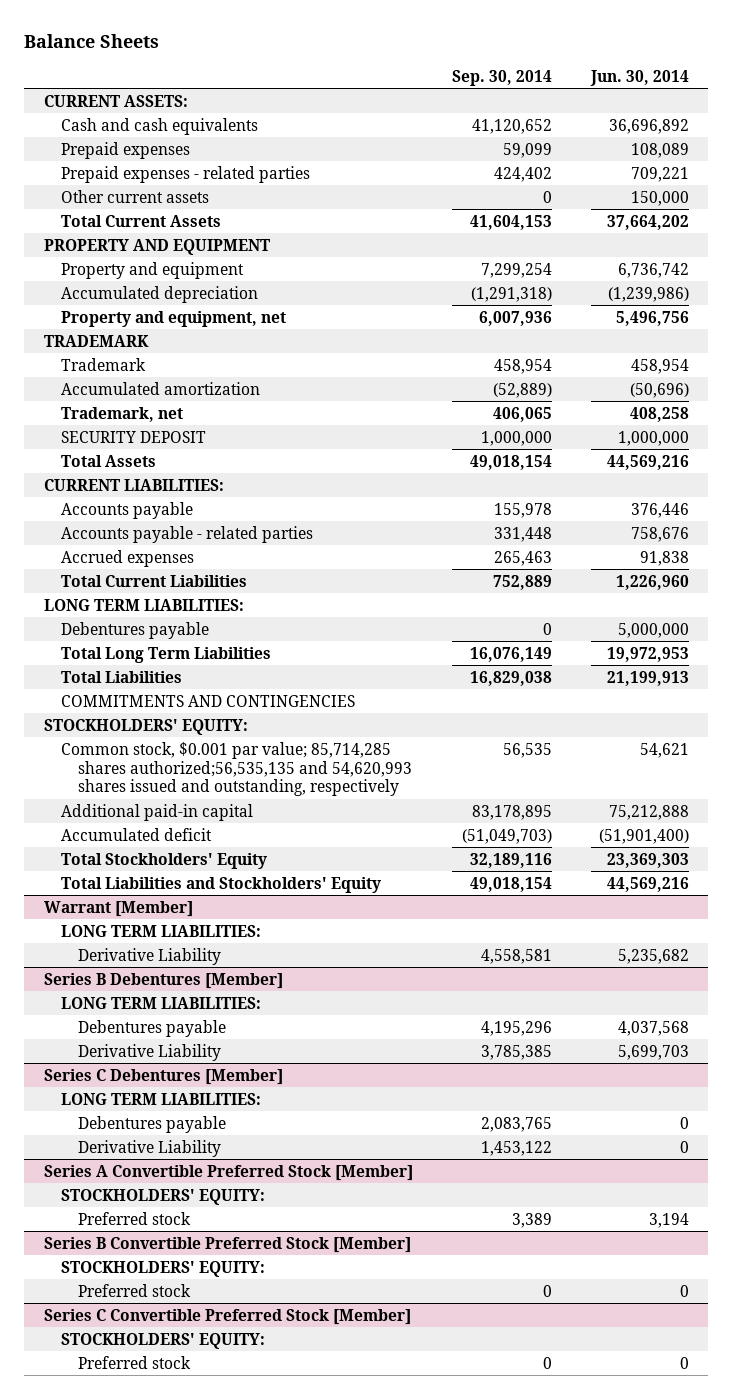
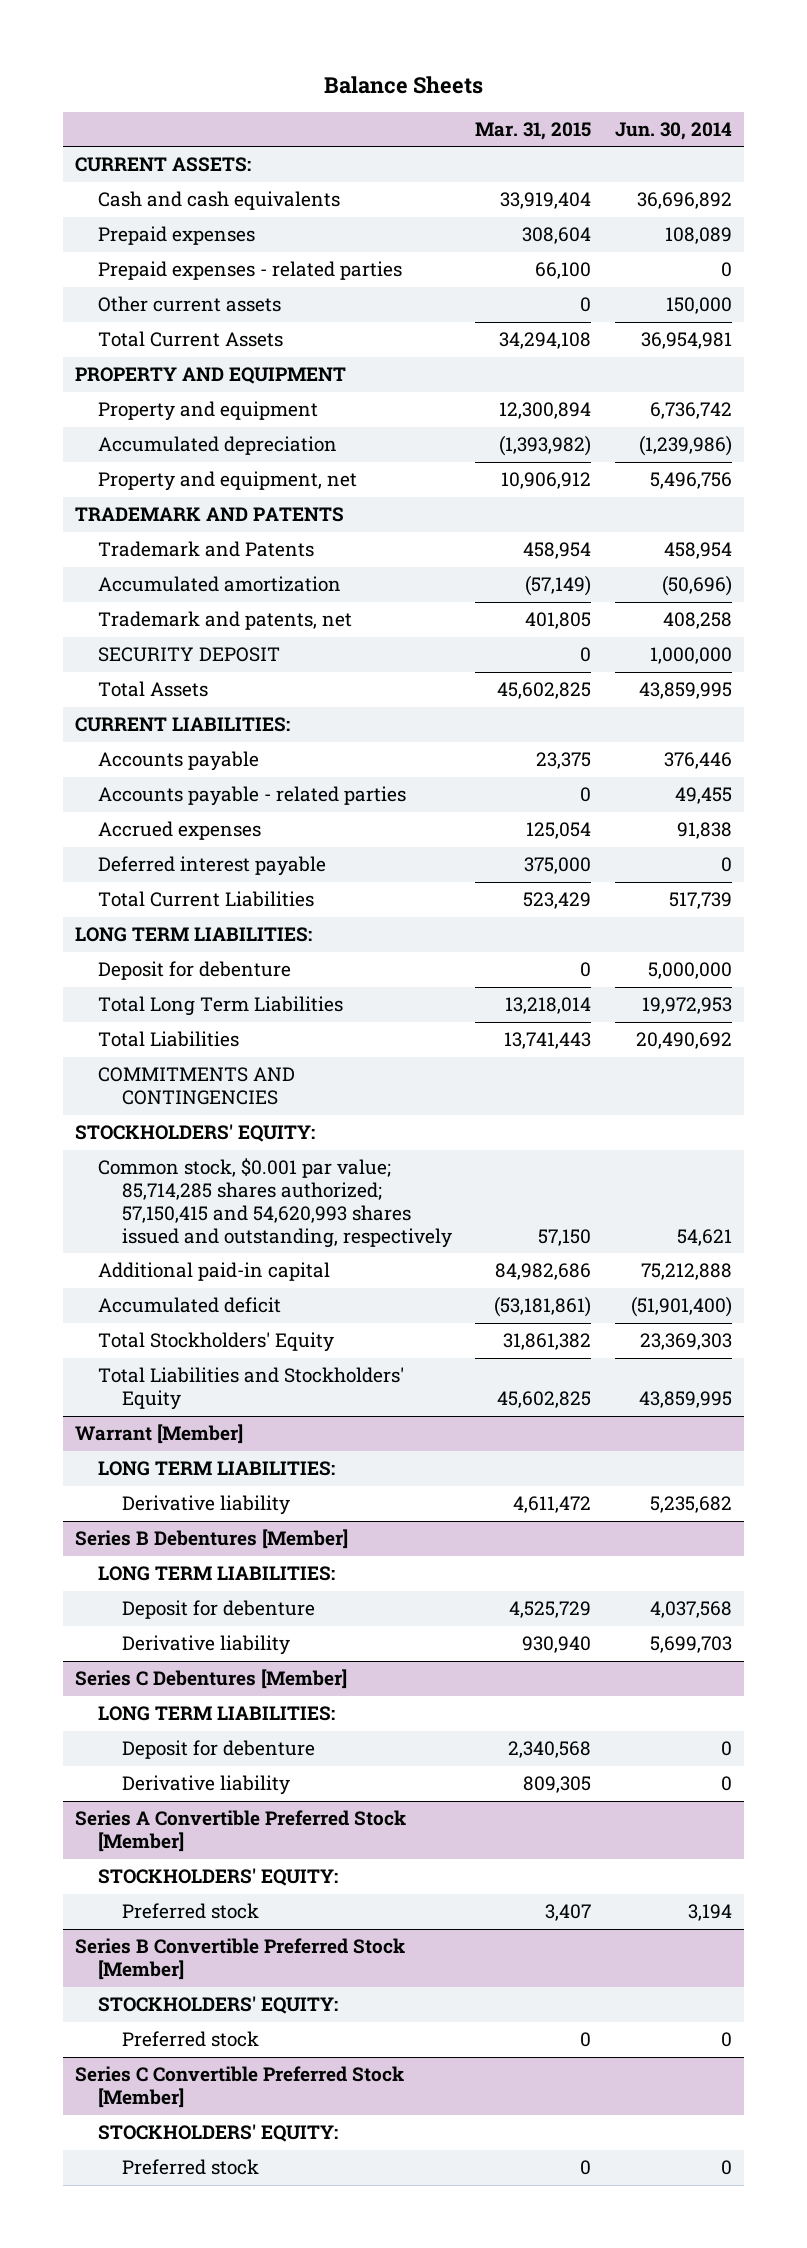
[451,69,552,86] Sep. 30, 2014 -> none
none -> [475,121,592,140] Mar. 31, 2015
[630,166,689,182] 709,221 -> [721,262,733,278] 0
[606,214,689,230] 37,664,202 -> [641,332,733,350] 36,954,981
[43,334,149,347] TRADEMARK -> [74,507,344,523] TRADEMARK AND PATENTS
[60,357,146,371] Trademark -> [98,541,315,558] Trademark and Patents
[60,406,183,422] Trademark, net -> [98,611,353,631] Trademark and patents, net
[606,454,689,470] 44,569,216 -> [639,682,733,700] 43,859,995
[630,526,689,542] 758,676 -> [675,787,733,805] 49,455
none -> [98,856,327,877] Deferred interest payable
[615,574,689,590] 1,226,960 -> [669,892,733,910] 517,739
[60,621,209,639] Debentures payable -> [98,961,292,981] Deposit for debenture
[606,670,689,686] 21,199,913 -> [636,1032,733,1050] 20,490,692
[60,741,412,797] Common stock, $0.001 par value; 85,714,285 shares authorized;56,535,135 and 54,620,993 shares issued and outstanding, respectively -> [98,1158,452,1248] Common stock, $0.001 par value; 85,714,285 shares authorized; 57,150,415 and 54,620,993 shares issued and outstanding, respectively
[606,876,689,892] 44,569,216 -> [639,1391,733,1409] 43,859,995
[77,947,221,965] Derivative Liability -> [121,1495,290,1516] Derivative liability
[77,1019,226,1037] Debentures payable -> [121,1600,315,1620] Deposit for debenture
[77,1043,221,1061] Derivative Liability -> [121,1635,290,1656] Derivative liability
[77,1115,226,1133] Debentures payable -> [121,1740,315,1760] Deposit for debenture
[77,1139,221,1157] Derivative Liability -> [121,1775,290,1796] Derivative liability

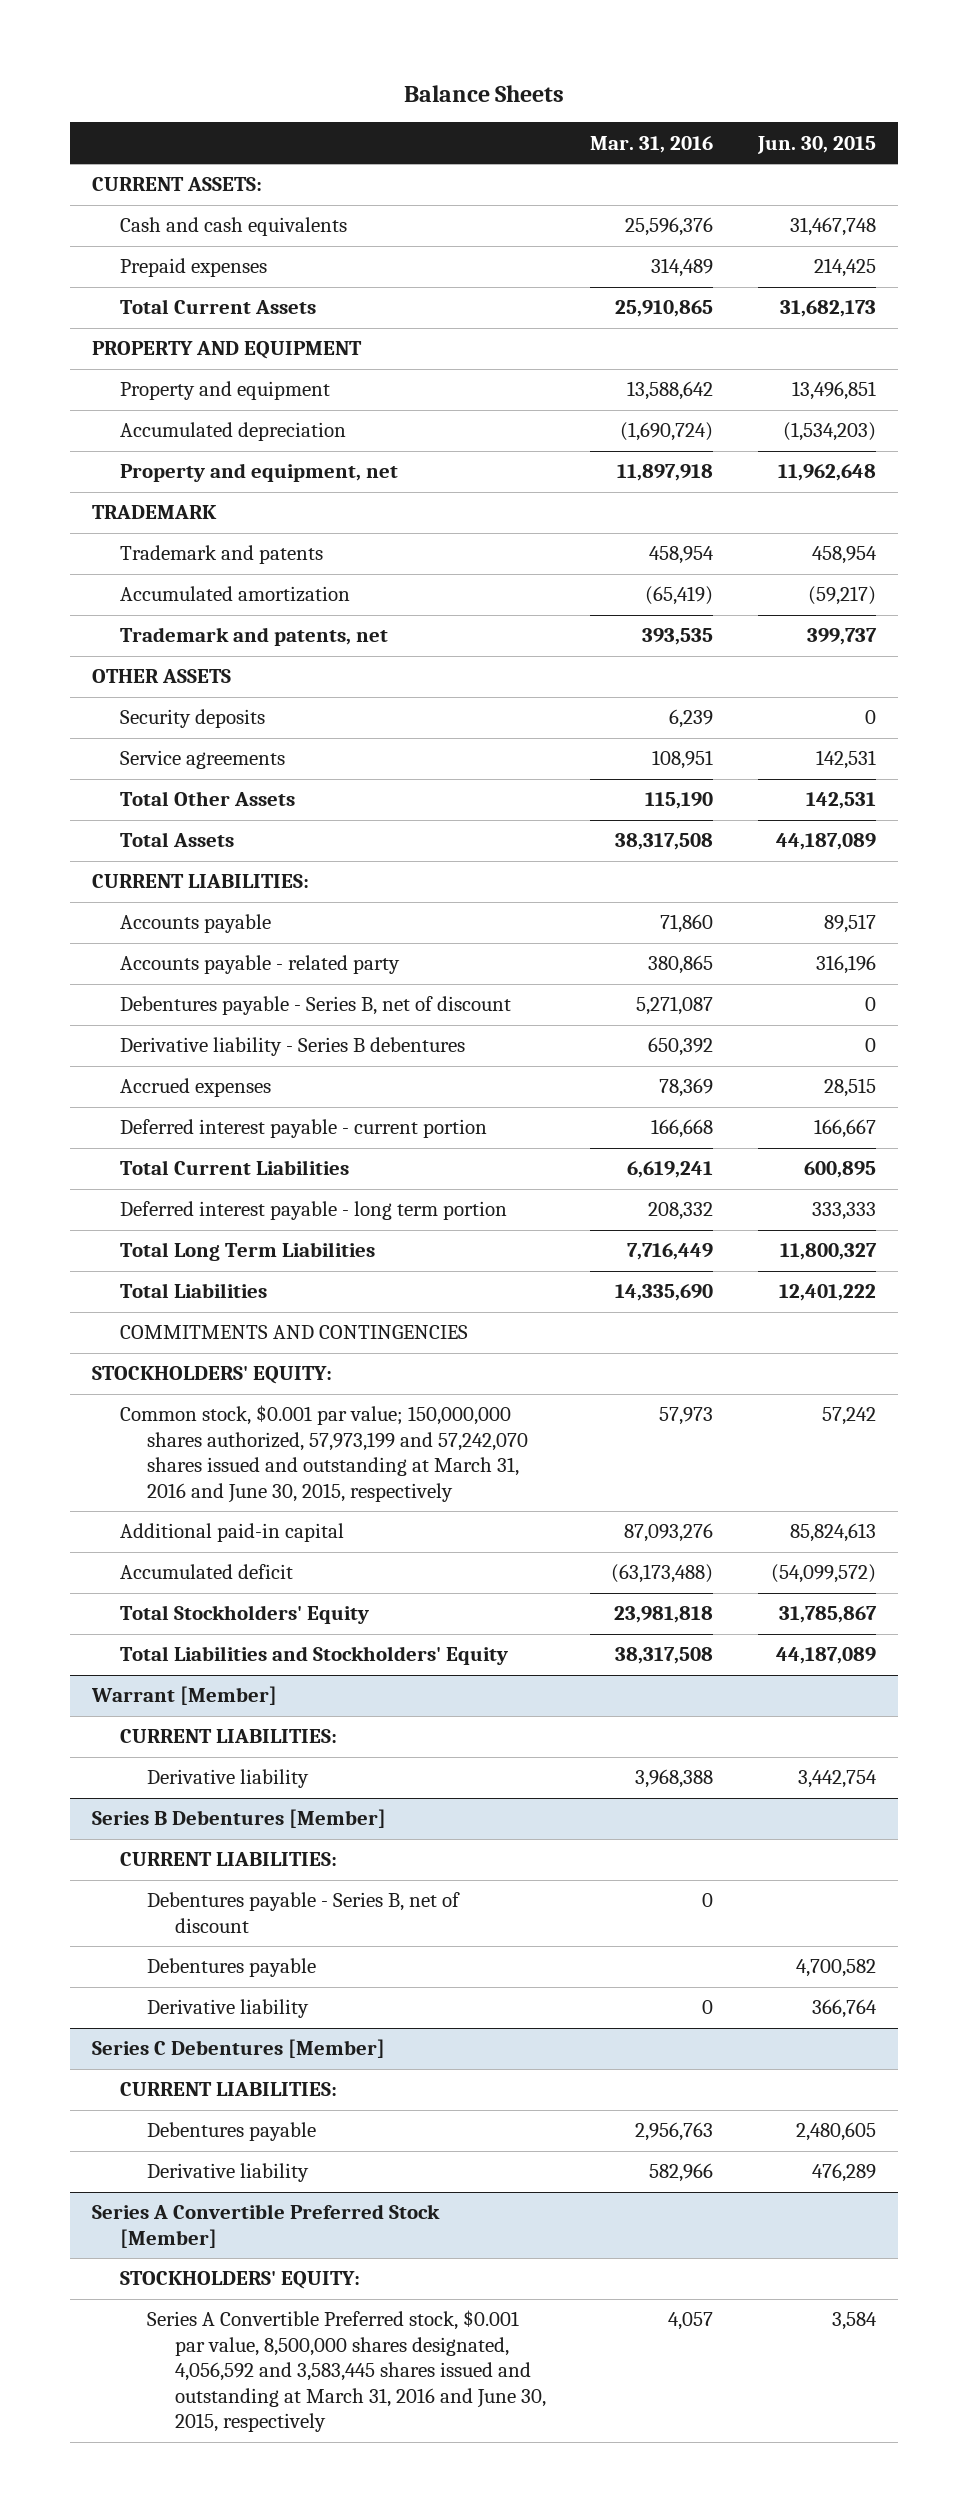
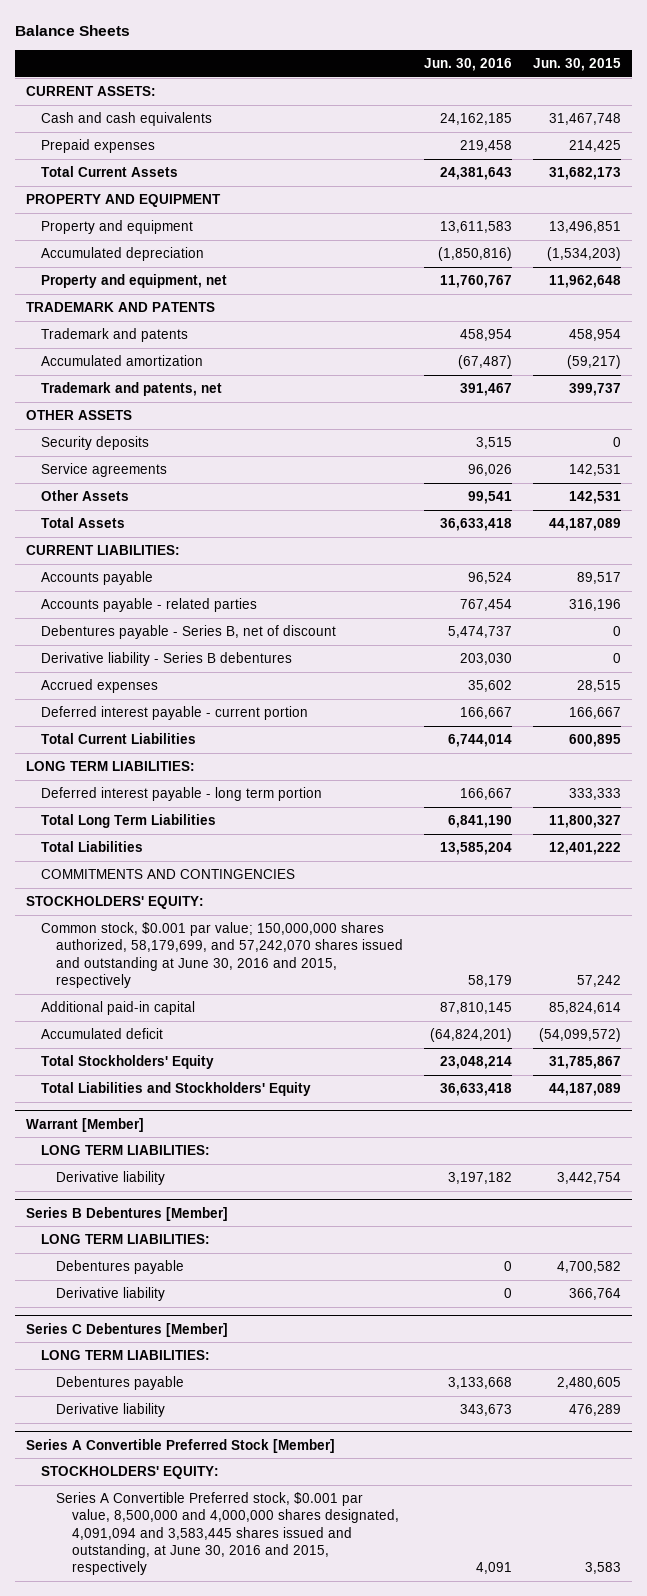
[590,135,714,153] Mar. 31, 2016 -> none
none -> [424,57,513,71] Jun. 30, 2016
[92,505,218,520] TRADEMARK -> [25,302,215,313] TRADEMARK AND PATENTS
[119,791,295,807] Total Other Assets -> [41,490,130,502] Other Assets
[119,955,400,975] Accounts payable - related party -> [41,598,258,613] Accounts payable - related parties
none -> [25,761,195,772] LONG TERM LIABILITIES:
[119,1405,529,1503] Common stock, $0.001 par value; 150,000,000 shares authorized, 57,973,199 and 57,242,070 shares issued and outstanding at March 31, 2016 and June 30, 2015, respectively -> [41,922,404,988] Common stock, $0.001 par value; 150,000,000 shares authorized, 58,179,699, and 57,242,070 shares issued and outstanding at June 30, 2016 and 2015, respectively
[790,1523,877,1543] 85,824,613 -> [549,1002,622,1015] 85,824,614
[119,1729,337,1744] CURRENT LIABILITIES: -> none
none -> [41,1145,211,1156] LONG TERM LIABILITIES:
[119,1852,337,1867] CURRENT LIABILITIES: -> none
[147,1892,461,1933] Debentures payable - Series B, net of discount -> none
none -> [41,1234,211,1245] LONG TERM LIABILITIES:
[119,2082,337,2097] CURRENT LIABILITIES: -> none
none -> [41,1350,211,1361] LONG TERM LIABILITIES:
[147,2310,546,2433] Series A Convertible Preferred stock, $0.001 par value, 8,500,000 shares designated, 4,056,592 and 3,583,445 shares issued and outstanding at March 31, 2016 and June 30, 2015, respectively -> [56,1492,399,1576] Series A Convertible Preferred stock, $0.001 par value, 8,500,000 and 4,000,000 shares designated, 4,091,094 and 3,583,445 shares issued and outstanding, at June 30, 2016 and 2015, respectively
[832,2312,878,2331] 3,584 -> [585,1562,622,1575] 3,583

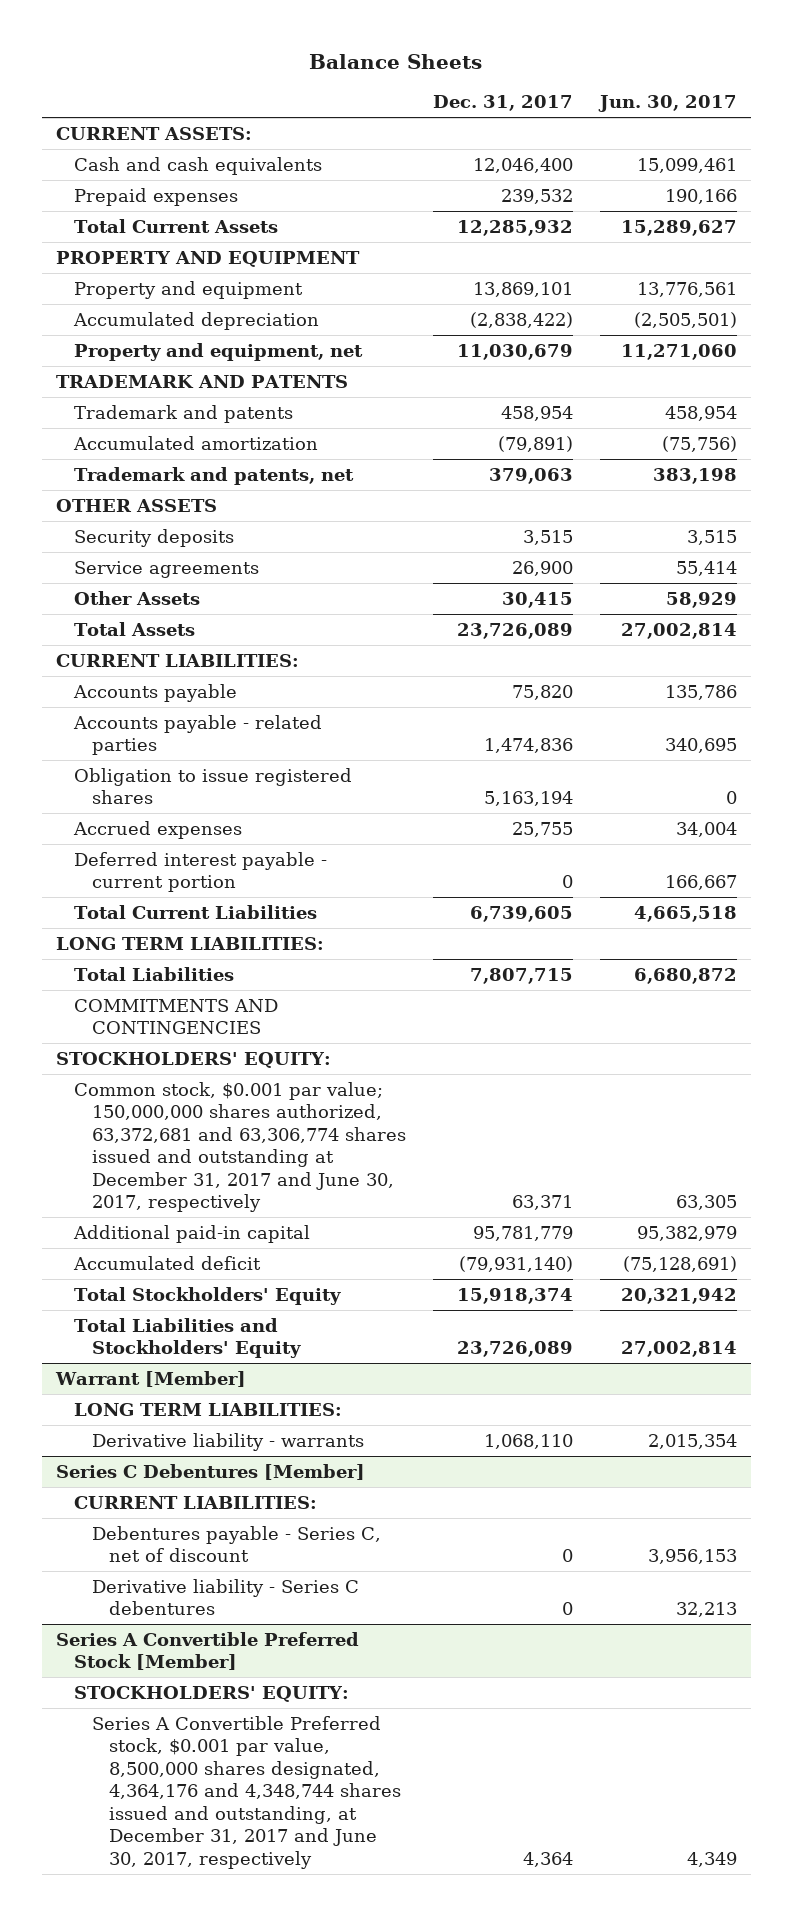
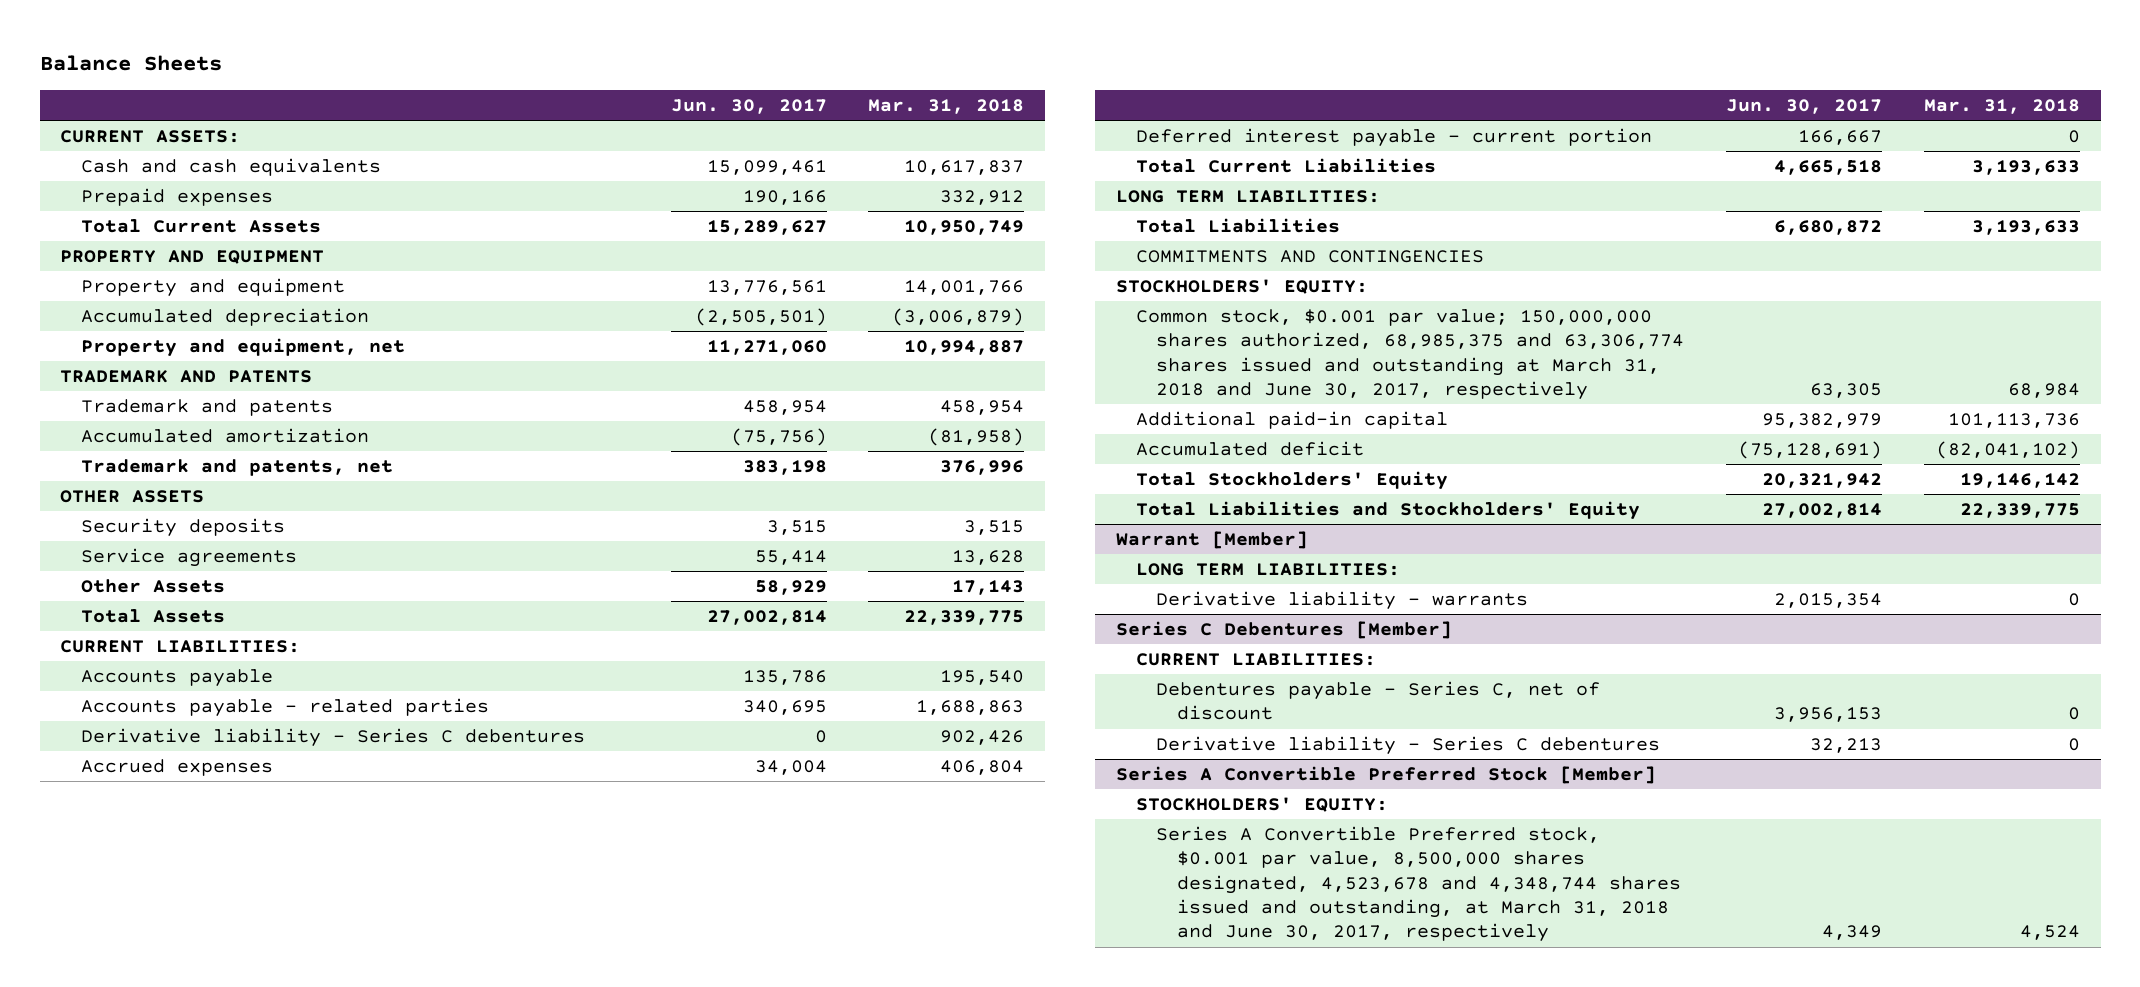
[432,95,573,112] Dec. 31, 2017 -> none
none -> [868,98,1025,114] Mar. 31, 2018
[73,767,352,805] Obligation to issue registered shares -> none
none -> [80,727,585,747] Derivative liability - Series C debentures
[73,1081,406,1213] Common stock, $0.001 par value; 150,000,000 shares authorized, 63,372,681 and 63,306,774 shares issued and outstanding at December 31, 2017 and June 30, 2017, respectively -> [1135,308,1685,401] Common stock, $0.001 par value; 150,000,000 shares authorized, 68,985,375 and 63,306,774 shares issued and outstanding at March 31, 2018 and June 30, 2017, respectively
[91,1715,402,1869] Series A Convertible Preferred stock, $0.001 par value, 8,500,000 shares designated, 4,364,176 and 4,348,744 shares issued and outstanding, at December 31, 2017 and June 30, 2017, respectively -> [1156,825,1681,943] Series A Convertible Preferred stock, $0.001 par value, 8,500,000 shares designated, 4,523,678 and 4,348,744 shares issued and outstanding, at March 31, 2018 and June 30, 2017, respectively

